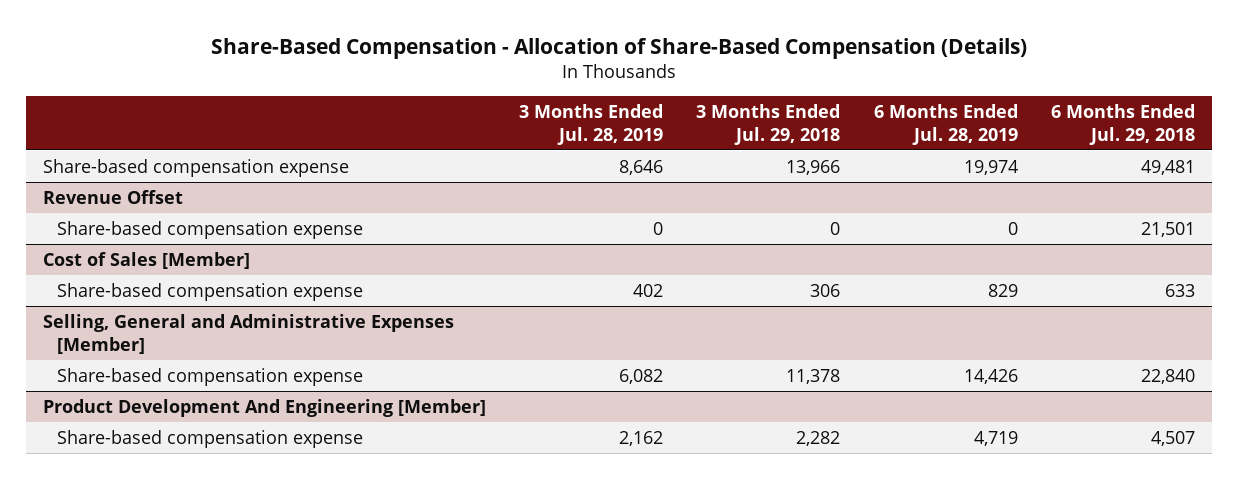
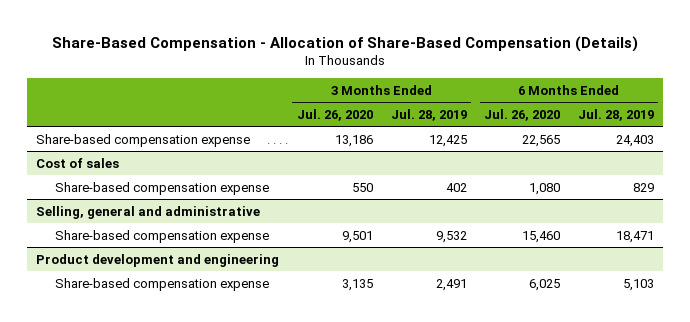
[696,103,841,145] 3 Months Ended Jul. 29, 2018 -> none
[1050,103,1195,145] 6 Months Ended Jul. 29, 2018 -> none
none -> [296,109,373,122] Jul. 26, 2020
none -> [484,109,561,122] Jul. 26, 2020
[42,189,183,204] Revenue Offset -> none
[56,220,363,239] Share-based compensation expense -> none
[618,159,663,175] 8,646 -> [428,134,467,147] 12,425
[963,159,1018,175] 19,974 -> [615,134,654,147] 24,403
[42,251,250,269] Cost of Sales [Member] -> [36,157,120,168] Cost of sales
[42,313,454,354] Selling, General and Administrative Expenses [Member] -> [36,205,261,219] Selling, general and administrative
[618,368,663,384] 6,082 -> [435,230,467,243] 9,532
[963,368,1018,384] 14,426 -> [615,230,654,243] 18,471
[42,398,486,417] Product Development And Engineering [Member] -> [36,253,280,267] Product development and engineering
[618,430,663,446] 2,162 -> [435,278,467,291] 2,491
[973,430,1018,446] 4,719 -> [622,278,654,291] 5,103

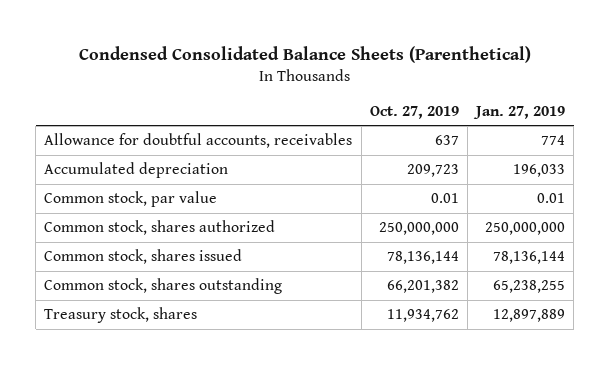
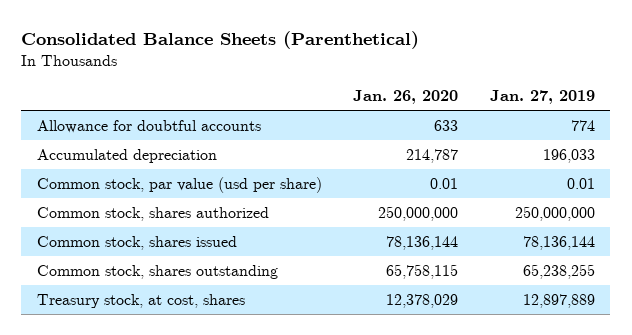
[78,45,531,63] Condensed Consolidated Balance Sheets (Parenthetical) -> [21,31,420,50] Consolidated Balance Sheets (Parenthetical)
[369,105,459,119] Oct. 27, 2019 -> none
none -> [353,89,459,104] Jan. 26, 2020
[44,133,353,149] Allowance for doubtful accounts, receivables -> [37,119,262,133] Allowance for doubtful accounts
[44,191,218,208] Common stock, par value -> [37,176,323,193] Common stock, par value (usd per share)
[44,307,198,324] Treasury stock, shares -> [37,293,246,308] Treasury stock, at cost, shares

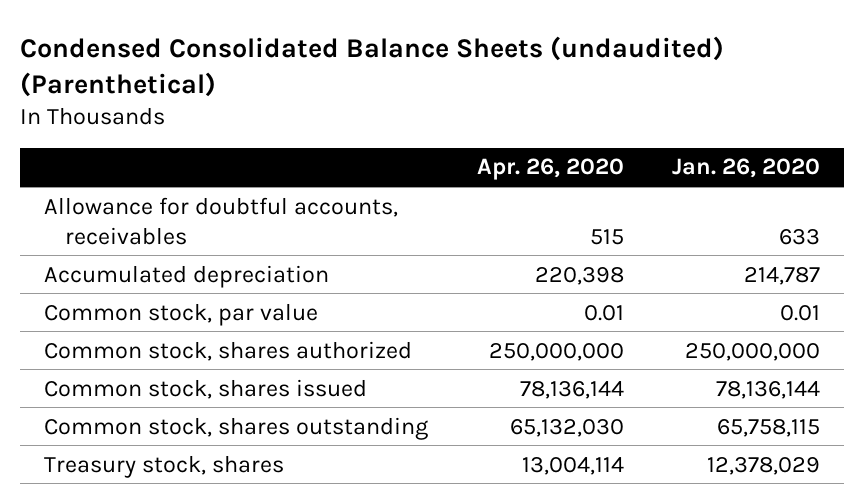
[21,31,420,50] Consolidated Balance Sheets (Parenthetical) -> [20,35,725,97] Condensed Consolidated Balance Sheets (undaudited) (Parenthetical)
[489,89,595,104] Jan. 27, 2019 -> none
none -> [476,158,624,181] Apr. 26, 2020
[37,119,262,133] Allowance for doubtful accounts -> [44,196,399,245] Allowance for doubtful accounts, receivables
[37,176,323,193] Common stock, par value (usd per share) -> [44,302,319,326] Common stock, par value
[37,293,246,308] Treasury stock, at cost, shares -> [44,454,285,478] Treasury stock, shares

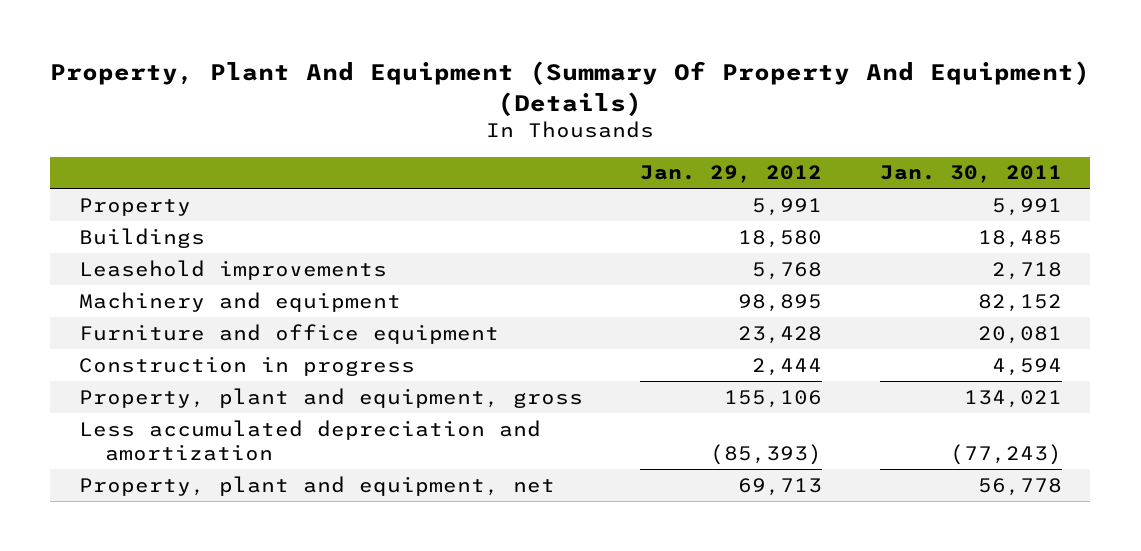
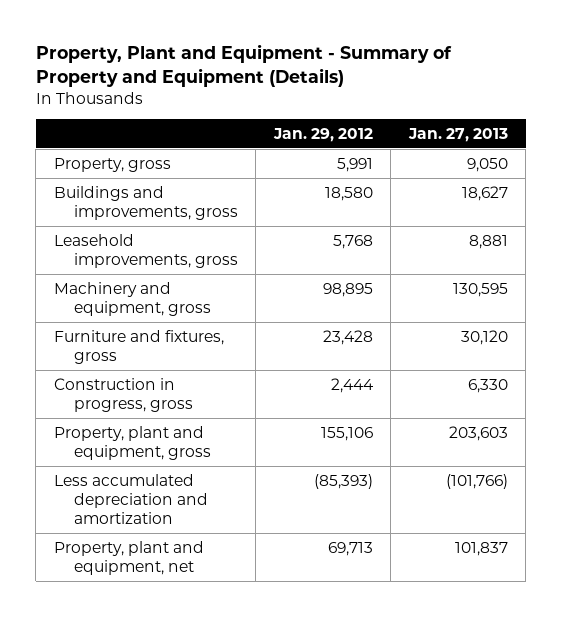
[50,61,1091,116] Property, Plant And Equipment (Summary Of Property And Equipment) (Details) -> [35,44,452,88] Property, Plant and Equipment - Summary of Property and Equipment (Details)
[879,165,1062,184] Jan. 30, 2011 -> none
none -> [407,127,508,142] Jan. 27, 2013
[78,197,191,216] Property -> [53,157,171,172] Property, gross
[78,227,205,248] Buildings -> [53,185,238,220] Buildings and improvements, gross
[78,259,387,280] Leasehold improvements -> [53,233,238,268] Leasehold improvements, gross
[78,291,401,312] Machinery and equipment -> [53,281,211,316] Machinery and equipment, gross
[78,323,499,344] Furniture and office equipment -> [53,329,224,364] Furniture and fixtures, gross
[78,355,415,376] Construction in progress -> [53,377,193,412] Construction in progress, gross

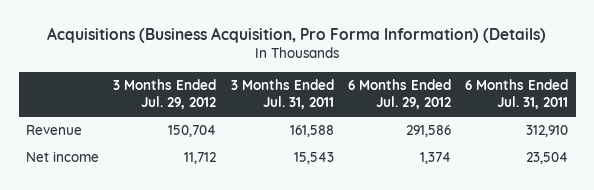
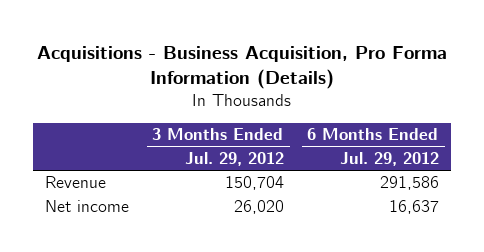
[47,26,547,43] Acquisitions (Business Acquisition, Pro Forma Information) (Details) -> [36,45,447,90] Acquisitions - Business Acquisition, Pro Forma Information (Details)
[230,78,334,110] 3 Months Ended Jul. 31, 2011 -> none
[465,78,569,110] 6 Months Ended Jul. 31, 2011 -> none
[184,152,217,165] 11,712 -> [233,200,284,215] 26,020
[420,152,452,165] 1,374 -> [388,200,439,215] 16,637

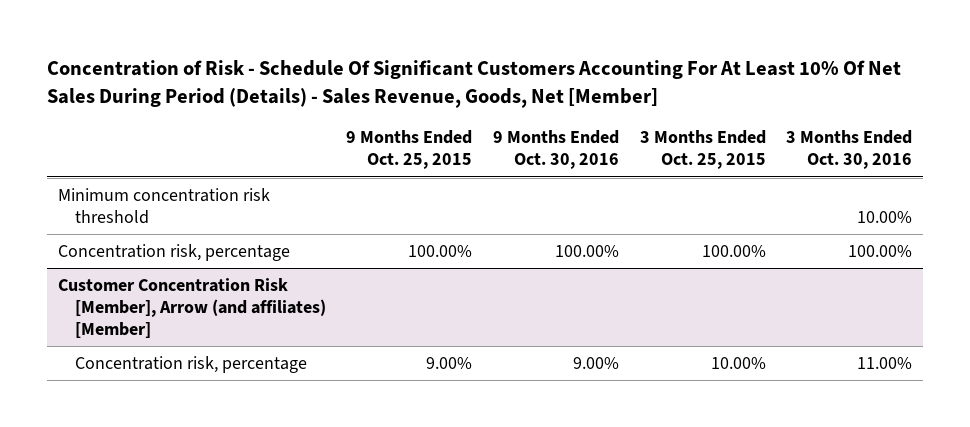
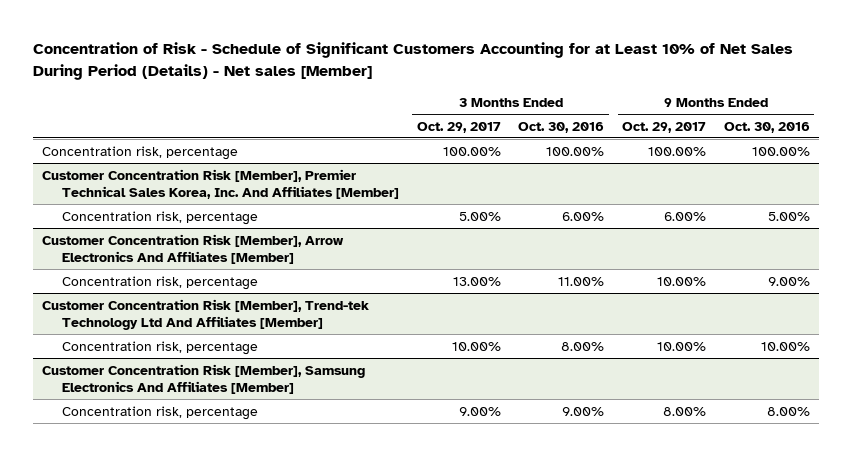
[47,60,902,108] Concentration of Risk - Schedule Of Significant Customers Accounting For At Least 10% Of Net Sales During Period (Details) - Sales Revenue, Goods, Net [Member] -> [32,42,793,81] Concentration of Risk - Schedule of Significant Customers Accounting for at Least 10% of Net Sales During Period (Details) - Net sales [Member]
[346,130,473,170] 9 Months Ended Oct. 25, 2015 -> none
[639,130,766,170] 3 Months Ended Oct. 25, 2015 -> none
none -> [416,121,501,133] Oct. 29, 2017
none -> [622,121,707,133] Oct. 29, 2017
[57,188,270,224] Minimum concentration risk threshold -> none
none -> [41,168,399,199] Customer Concentration Risk [Member], Premier Technical Sales Korea, Inc. And Affiliates [Member]
none -> [61,210,258,225] Concentration risk, percentage
[57,278,326,338] Customer Concentration Risk [Member], Arrow (and affiliates) [Member] -> [41,233,344,264] Customer Concentration Risk [Member], Arrow Electronics And Affiliates [Member]
none -> [41,298,369,330] Customer Concentration Risk [Member], Trend-tek Technology Ltd And Affiliates [Member]
none -> [61,340,258,355] Concentration risk, percentage
none -> [41,363,365,394] Customer Concentration Risk [Member], Samsung Electronics And Affiliates [Member]
none -> [61,405,258,420] Concentration risk, percentage

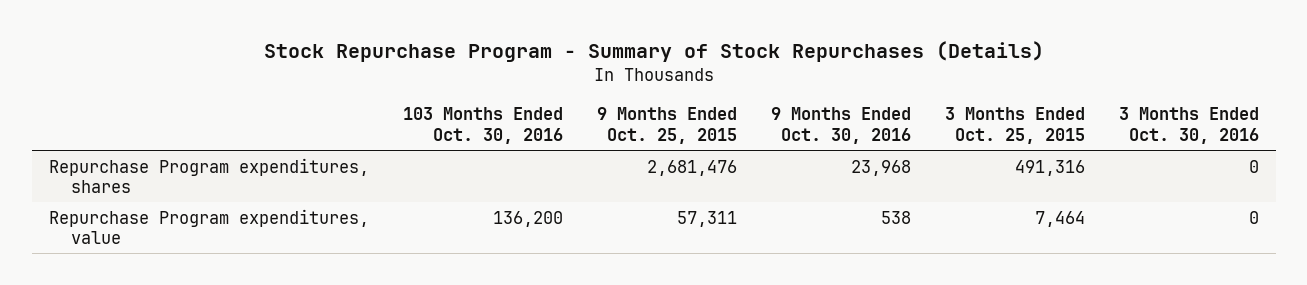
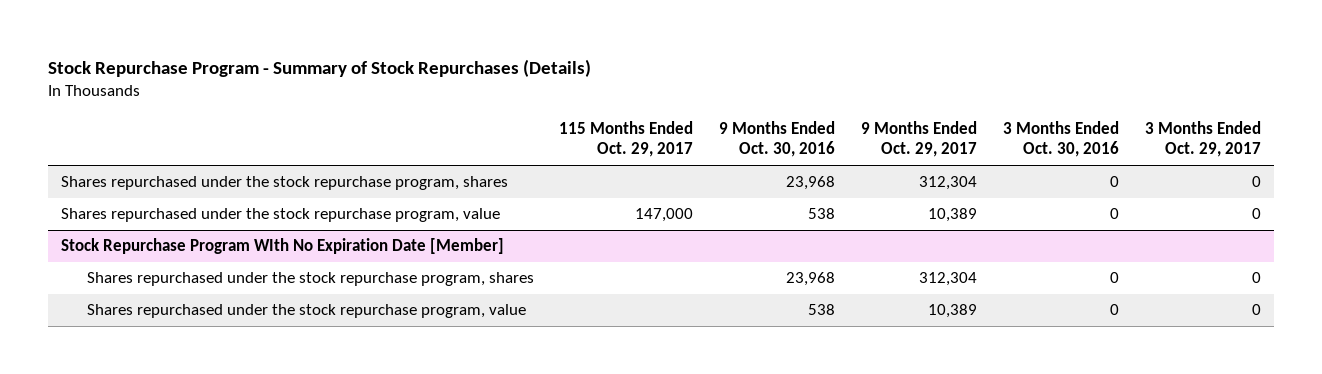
[402,107,563,144] 103 Months Ended Oct. 30, 2016 -> none
[596,107,737,144] 9 Months Ended Oct. 25, 2015 -> none
[944,107,1085,144] 3 Months Ended Oct. 25, 2015 -> none
none -> [559,121,694,158] 115 Months Ended Oct. 29, 2017
none -> [861,121,978,158] 9 Months Ended Oct. 29, 2017
none -> [1144,121,1261,158] 3 Months Ended Oct. 29, 2017
[48,157,369,194] Repurchase Program expenditures, shares -> [60,176,508,191] Shares repurchased under the stock repurchase program, shares
[48,208,369,245] Repurchase Program expenditures, value -> [60,208,500,223] Shares repurchased under the stock repurchase program, value
none -> [60,238,504,255] Stock Repurchase Program WIth No Expiration Date [Member]
none -> [86,272,534,287] Shares repurchased under the stock repurchase program, shares
none -> [86,304,526,319] Shares repurchased under the stock repurchase program, value

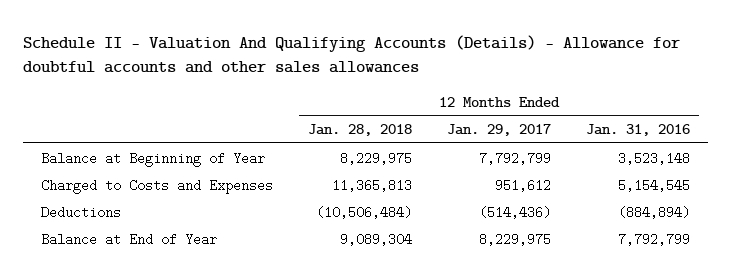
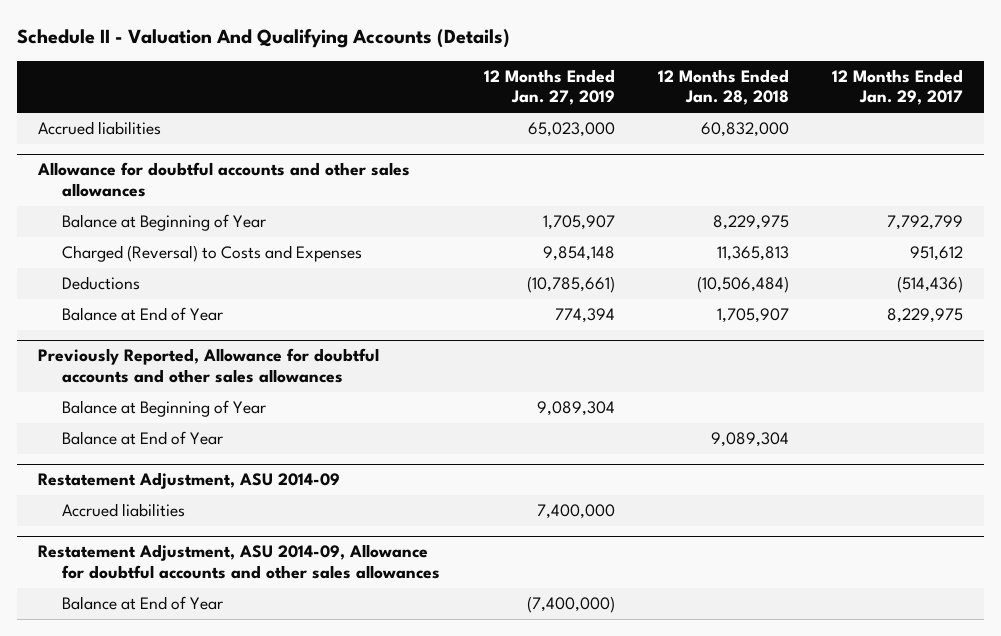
[23,34,681,74] Schedule II - Valuation And Qualifying Accounts (Details) - Allowance for doubtful accounts and other sales allowances -> [16,29,510,49] Schedule II - Valuation And Qualifying Accounts (Details)
[586,123,691,136] Jan. 31, 2016 -> none
none -> [483,68,615,106] 12 Months Ended Jan. 27, 2019
none -> [38,121,162,136] Accrued liabilities
none -> [37,162,411,197] Allowance for doubtful accounts and other sales allowances
[40,178,273,194] Charged to Costs and Expenses -> [62,245,363,263] Charged (Reversal) to Costs and Expenses
[339,232,412,246] 9,089,304 -> [716,308,789,324] 1,705,907
none -> [38,348,380,383] Previously Reported, Allowance for doubtful accounts and other sales allowances
none -> [62,400,267,418] Balance at Beginning of Year
none -> [62,431,224,446] Balance at End of Year
none -> [38,472,341,490] Restatement Adjustment, ASU 2014-09
none -> [62,503,186,518] Accrued liabilities
none -> [38,544,441,579] Restatement Adjustment, ASU 2014-09, Allowance for doubtful accounts and other sales allowances
none -> [62,596,224,611] Balance at End of Year

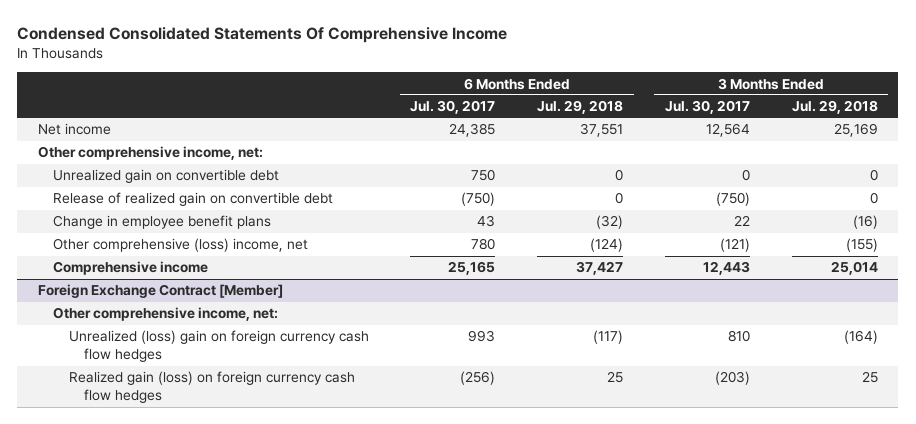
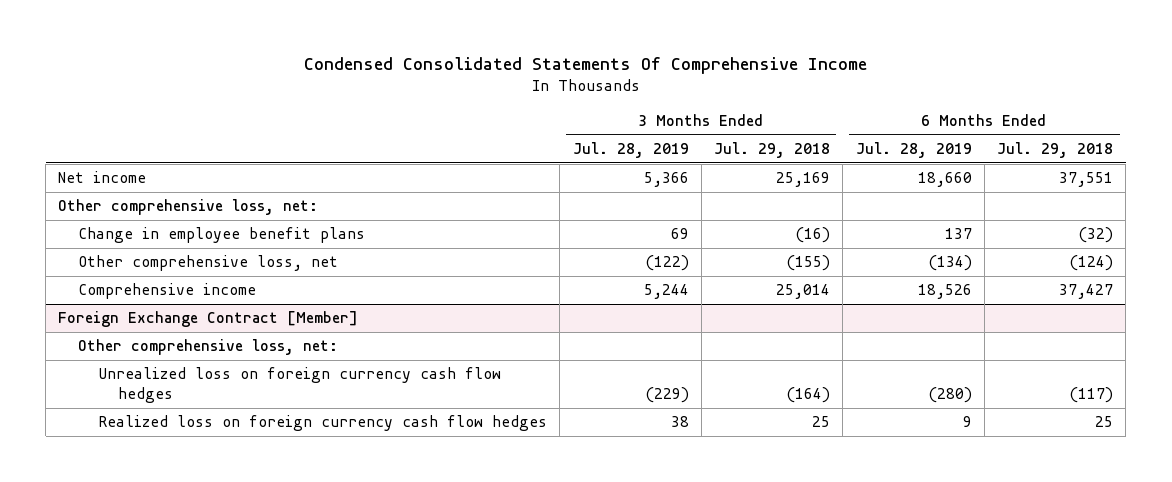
[410,100,496,115] Jul. 30, 2017 -> none
[664,100,750,115] Jul. 30, 2017 -> none
none -> [572,142,689,159] Jul. 28, 2019
none -> [855,142,972,159] Jul. 28, 2019
[53,169,280,184] Unrealized gain on convertible debt -> none
[53,192,334,207] Release of realized gain on convertible debt -> none
[38,146,264,161] Other comprehensive income, net: -> [58,199,319,216] Other comprehensive loss, net:
[53,238,309,253] Other comprehensive (loss) income, net -> [78,255,339,272] Other comprehensive loss, net
[53,307,279,322] Other comprehensive income, net: -> [78,339,339,356] Other comprehensive loss, net:
[68,330,369,363] Unrealized (loss) gain on foreign currency cash flow hedges -> [98,367,502,403] Unrealized loss on foreign currency cash flow hedges
[68,371,355,404] Realized gain (loss) on foreign currency cash flow hedges -> [98,415,548,432] Realized loss on foreign currency cash flow hedges

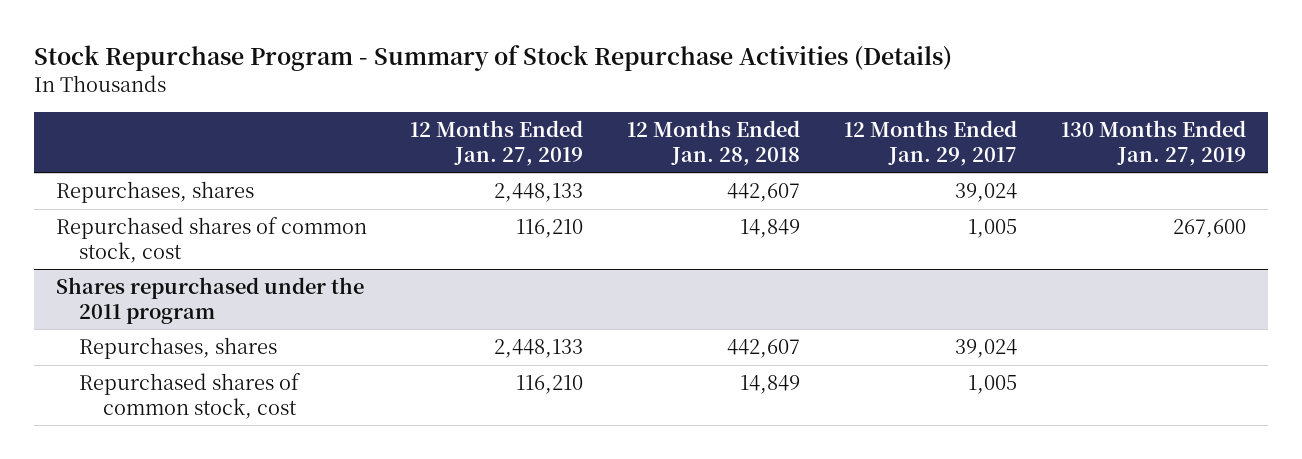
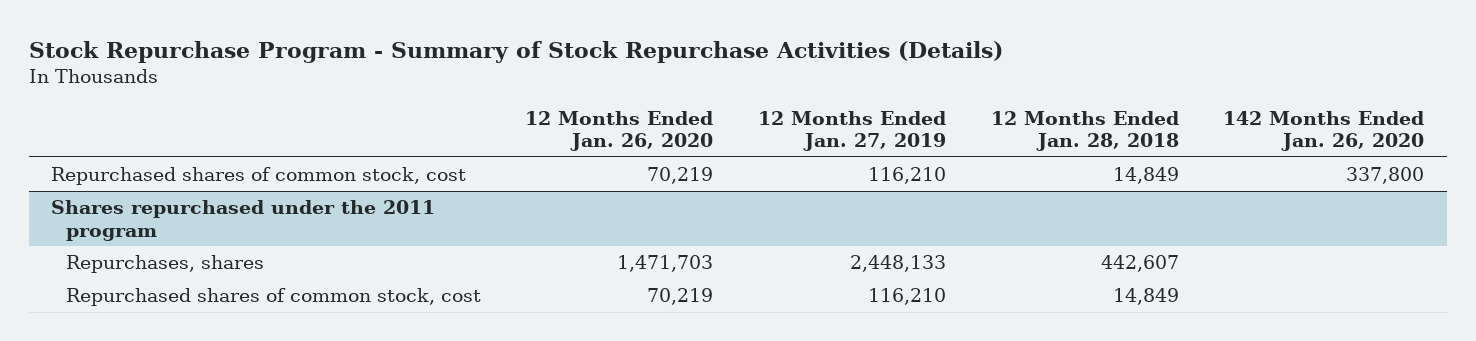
[844,119,1018,166] 12 Months Ended Jan. 29, 2017 -> none
[1061,119,1247,166] 130 Months Ended Jan. 27, 2019 -> none
none -> [525,110,714,152] 12 Months Ended Jan. 26, 2020
none -> [1223,110,1425,152] 142 Months Ended Jan. 26, 2020
[55,181,254,204] Repurchases, shares -> none

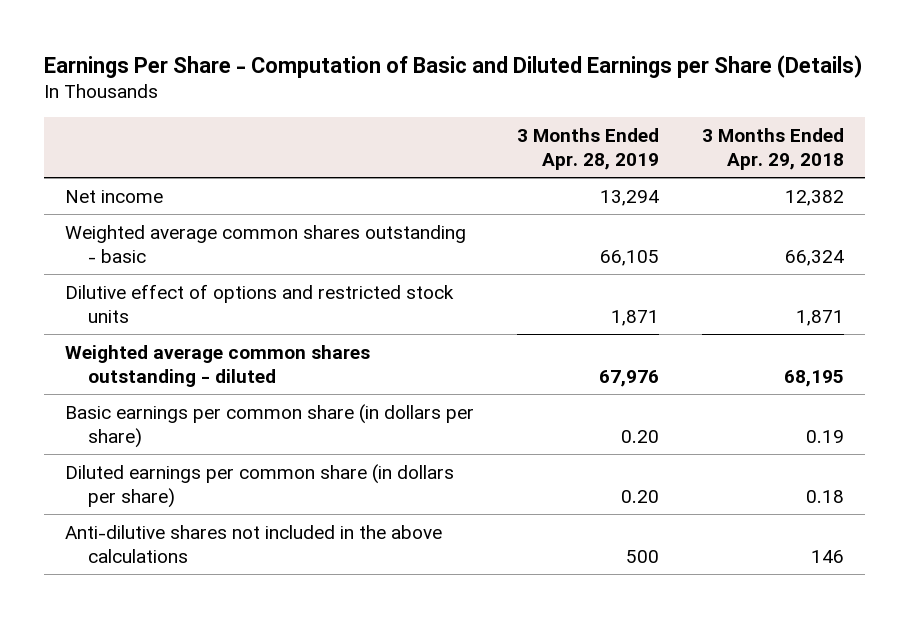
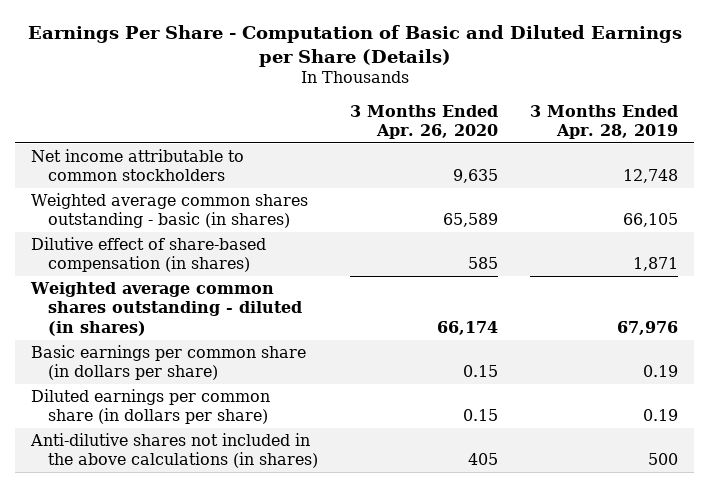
[701,127,844,171] 3 Months Ended Apr. 29, 2018 -> none
none -> [350,104,499,140] 3 Months Ended Apr. 26, 2020
[65,189,164,203] Net income -> none
none -> [31,148,245,182] Net income attributable to common stockholders
[65,224,467,263] Weighted average common shares outstanding - basic -> [31,192,309,229] Weighted average common shares outstanding - basic (in shares)
[65,283,455,323] Dilutive effect of options and restricted stock units -> [31,236,267,273] Dilutive effect of share-based compensation (in shares)
[65,344,371,387] Weighted average common shares outstanding - diluted -> [30,281,303,337] Weighted average common shares outstanding - diluted (in shares)
[620,429,659,443] 0.20 -> [643,365,679,378] 0.19
[620,489,659,503] 0.20 -> [643,409,679,422] 0.19
[65,524,443,563] Anti-dilutive shares not included in the above calculations -> [30,432,319,469] Anti-dilutive shares not included in the above calculations (in shares)

